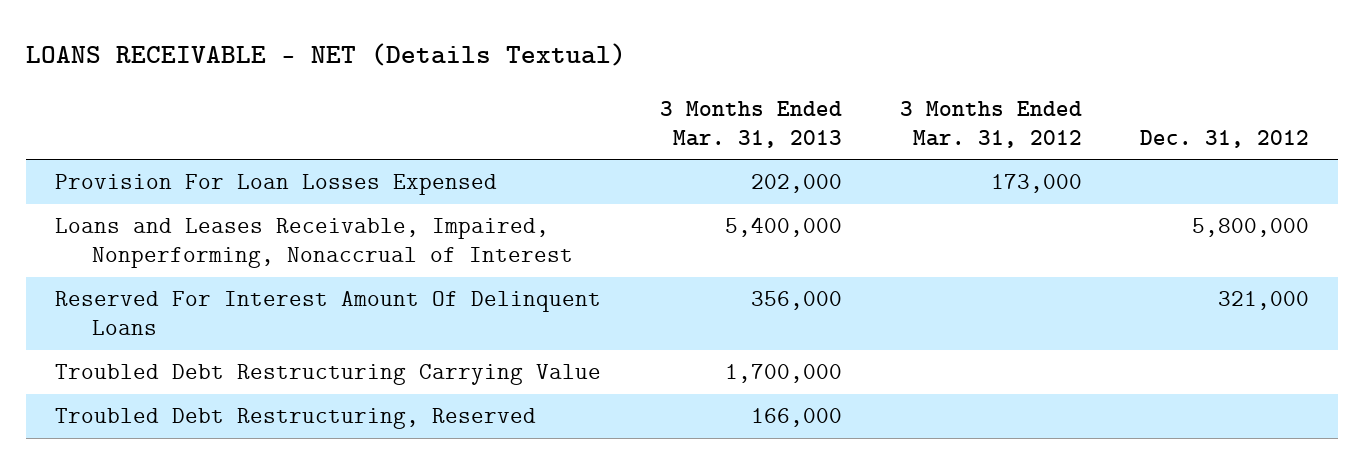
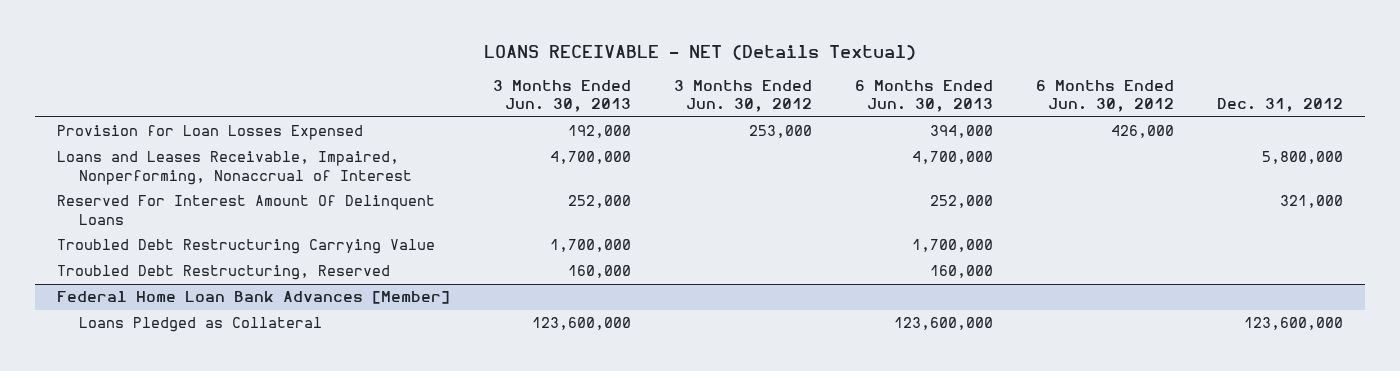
[659,100,842,148] 3 Months Ended Mar. 31, 2013 -> none
[899,100,1082,148] 3 Months Ended Mar. 31, 2012 -> none
none -> [493,79,632,113] 3 Months Ended Jun. 30, 2013
none -> [674,79,813,113] 3 Months Ended Jun. 30, 2012
none -> [855,79,994,113] 6 Months Ended Jun. 30, 2013
none -> [1036,79,1175,113] 6 Months Ended Jun. 30, 2012
[55,174,498,196] Provision For Loan Losses Expensed -> [57,125,364,141] Provision for Loan Losses Expensed
none -> [57,291,451,305] Federal Home Loan Bank Advances [Member]
none -> [78,317,322,333] Loans Pledged as Collateral

